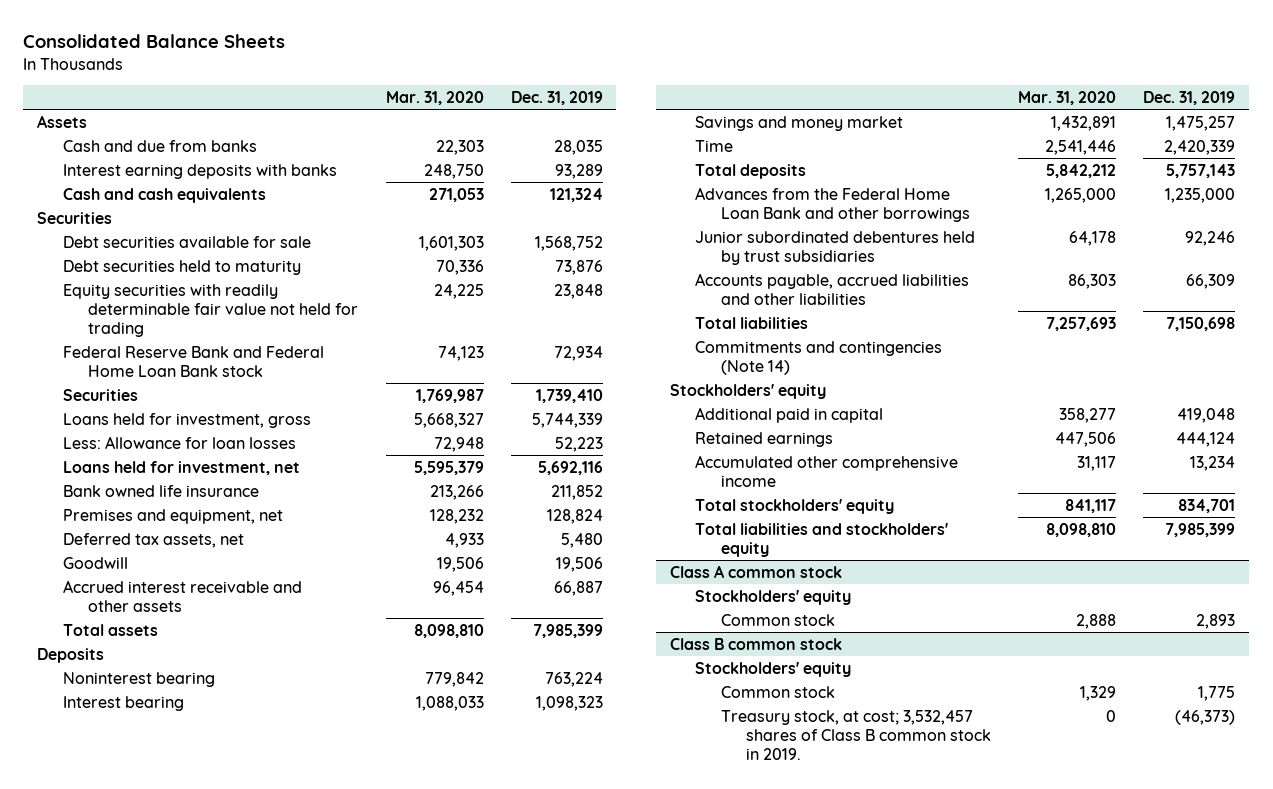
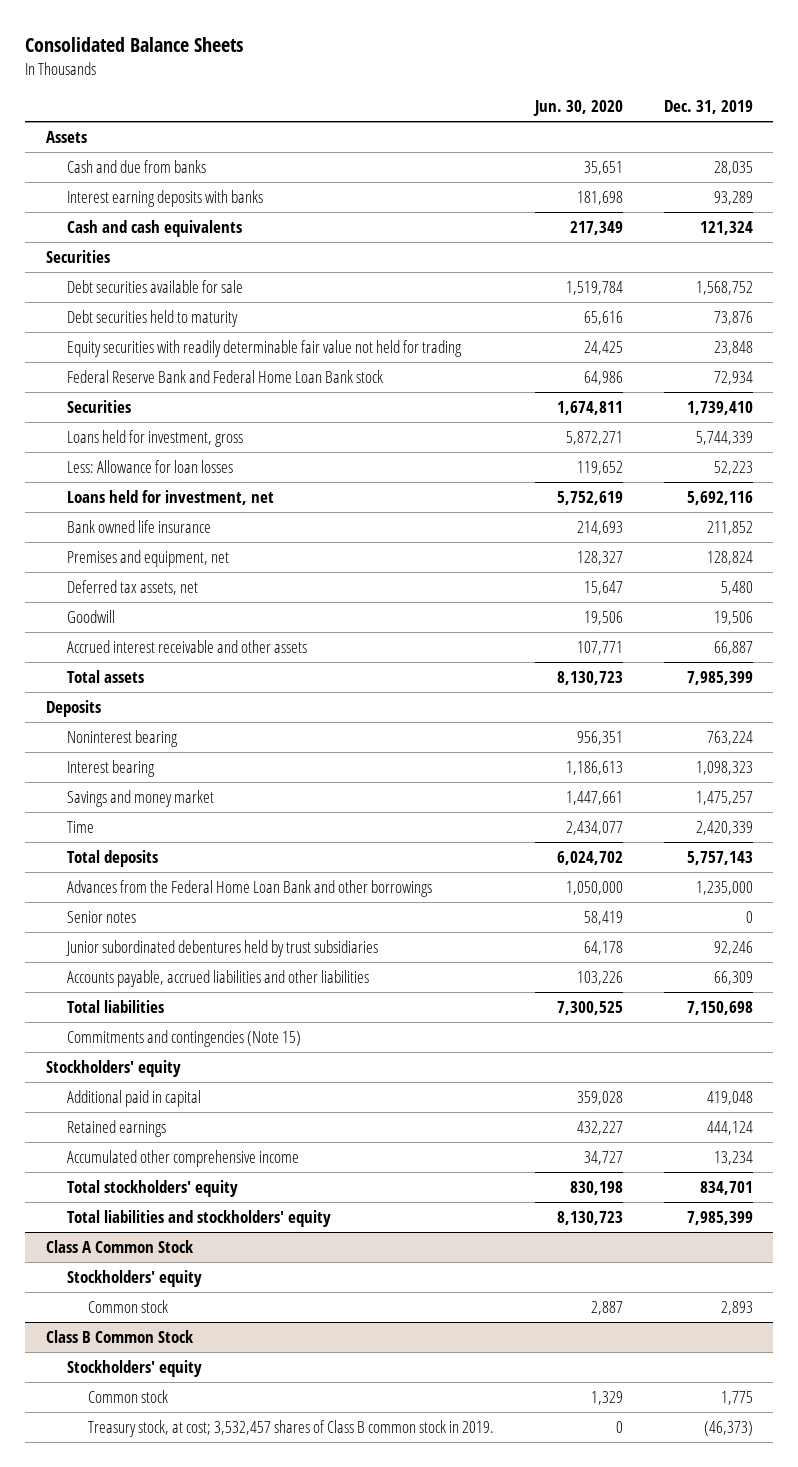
[385,91,484,106] Mar. 31, 2020 -> none
none -> [532,100,623,117] Jun. 30, 2020
none -> [66,910,136,923] Senior notes
[695,340,943,375] Commitments and contingencies (Note 14) -> [66,1029,301,1047] Commitments and contingencies (Note 15)
[669,564,842,578] Class A common stock -> [45,1239,193,1253] Class A Common Stock
[669,637,842,650] Class B common stock -> [45,1329,193,1343] Class B Common Stock

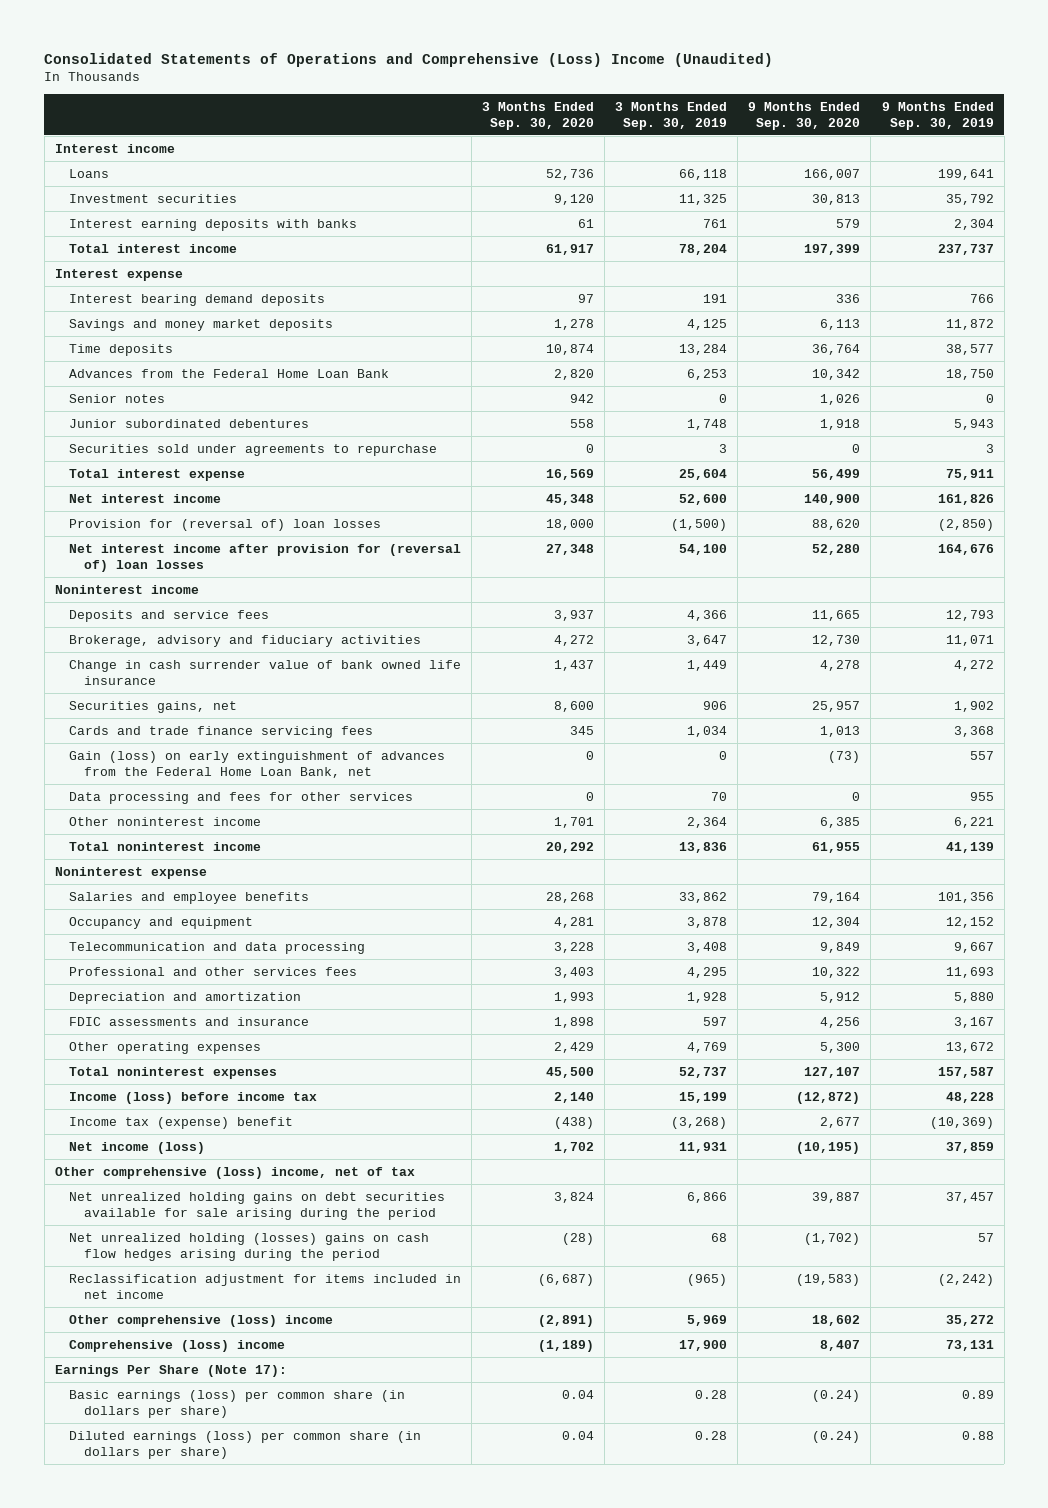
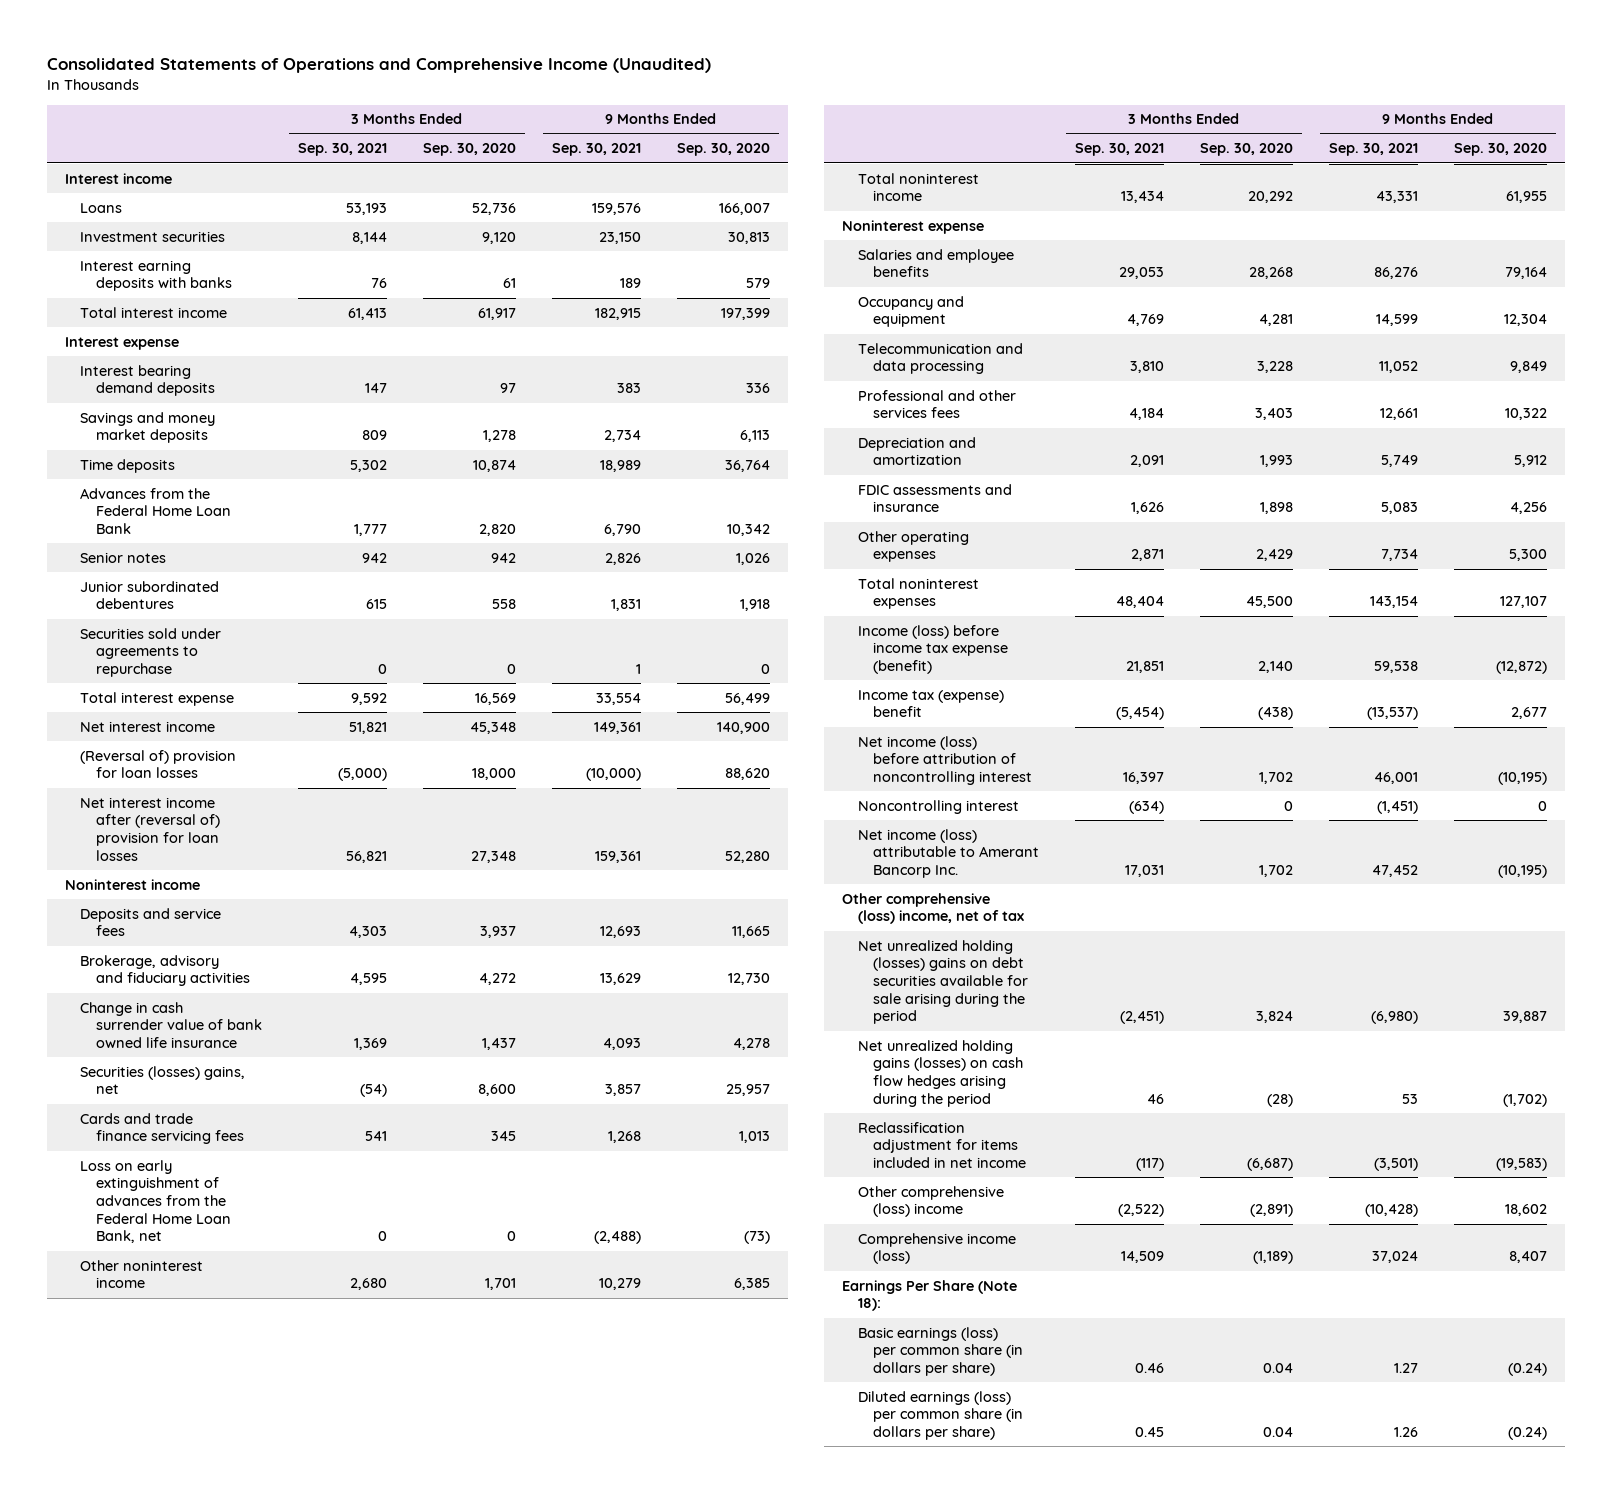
[44,52,774,67] Consolidated Statements of Operations and Comprehensive (Loss) Income (Unaudited) -> [47,58,712,74] Consolidated Statements of Operations and Comprehensive Income (Unaudited)
[615,101,728,130] 3 Months Ended Sep. 30, 2019 -> none
[881,101,994,130] 9 Months Ended Sep. 30, 2019 -> none
none -> [297,143,387,157] Sep. 30, 2021
none -> [551,143,641,157] Sep. 30, 2021
[69,518,382,531] Provision for (reversal of) loan losses -> [80,749,237,779] (Reversal of) provision for loan losses
[69,543,462,572] Net interest income after provision for (reversal of) loan losses -> [80,796,220,861] Net interest income after (reversal of) provision for loan losses
[69,700,238,713] Securities gains, net -> [80,1065,246,1095] Securities (losses) gains, net
[69,791,414,804] Data processing and fees for other services -> none
[69,750,446,778] Gain (loss) on early extinguishment of advances from the Federal Home Loan Bank, net -> [80,1159,231,1244] Loss on early extinguishment of advances from the Federal Home Loan Bank, net
[69,1091,318,1104] Income (loss) before income tax -> [857,624,1008,675] Income (loss) before income tax expense (benefit)
none -> [857,735,1032,786] Net income (loss) before attribution of noncontrolling interest
none -> [857,799,1019,814] Noncontrolling interest
[69,1141,206,1154] Net income (loss) -> [857,828,1039,879] Net income (loss) attributable to Amerant Bancorp Inc.
[69,1191,446,1220] Net unrealized holding gains on debt securities available for sale arising during the period -> [857,939,1028,1025] Net unrealized holding (losses) gains on debt securities available for sale arising during the period
[69,1232,430,1261] Net unrealized holding (losses) gains on cash flow hedges arising during the period -> [857,1039,1023,1107] Net unrealized holding gains (losses) on cash flow hedges arising during the period
[69,1339,286,1352] Comprehensive (loss) income -> [857,1232,1016,1265] Comprehensive income (loss)
[54,1364,287,1377] Earnings Per Share (Note 17): -> [842,1279,1018,1312] Earnings Per Share (Note 18):

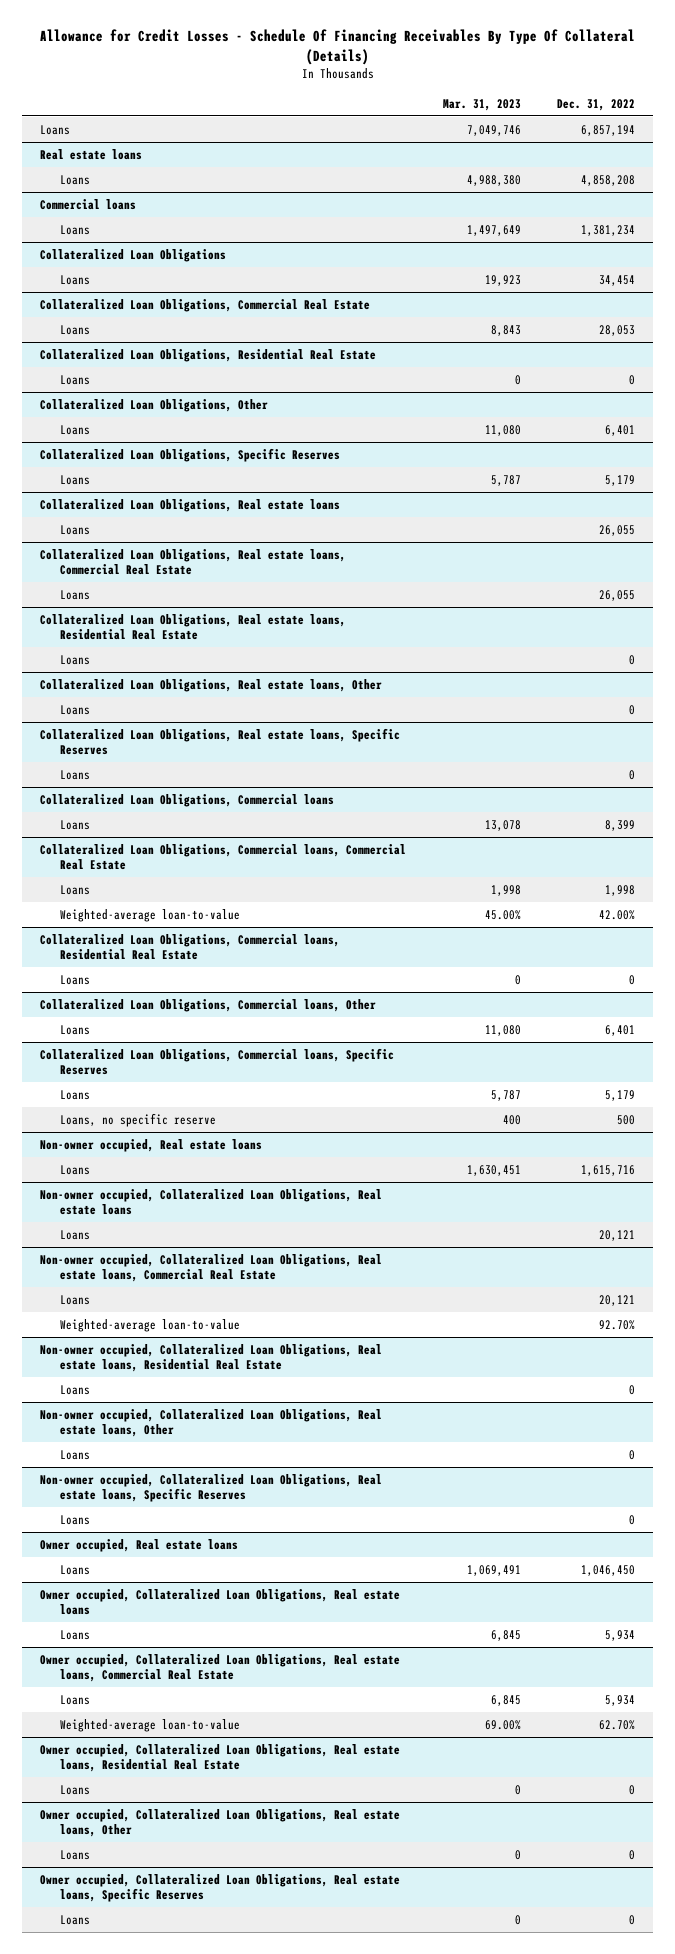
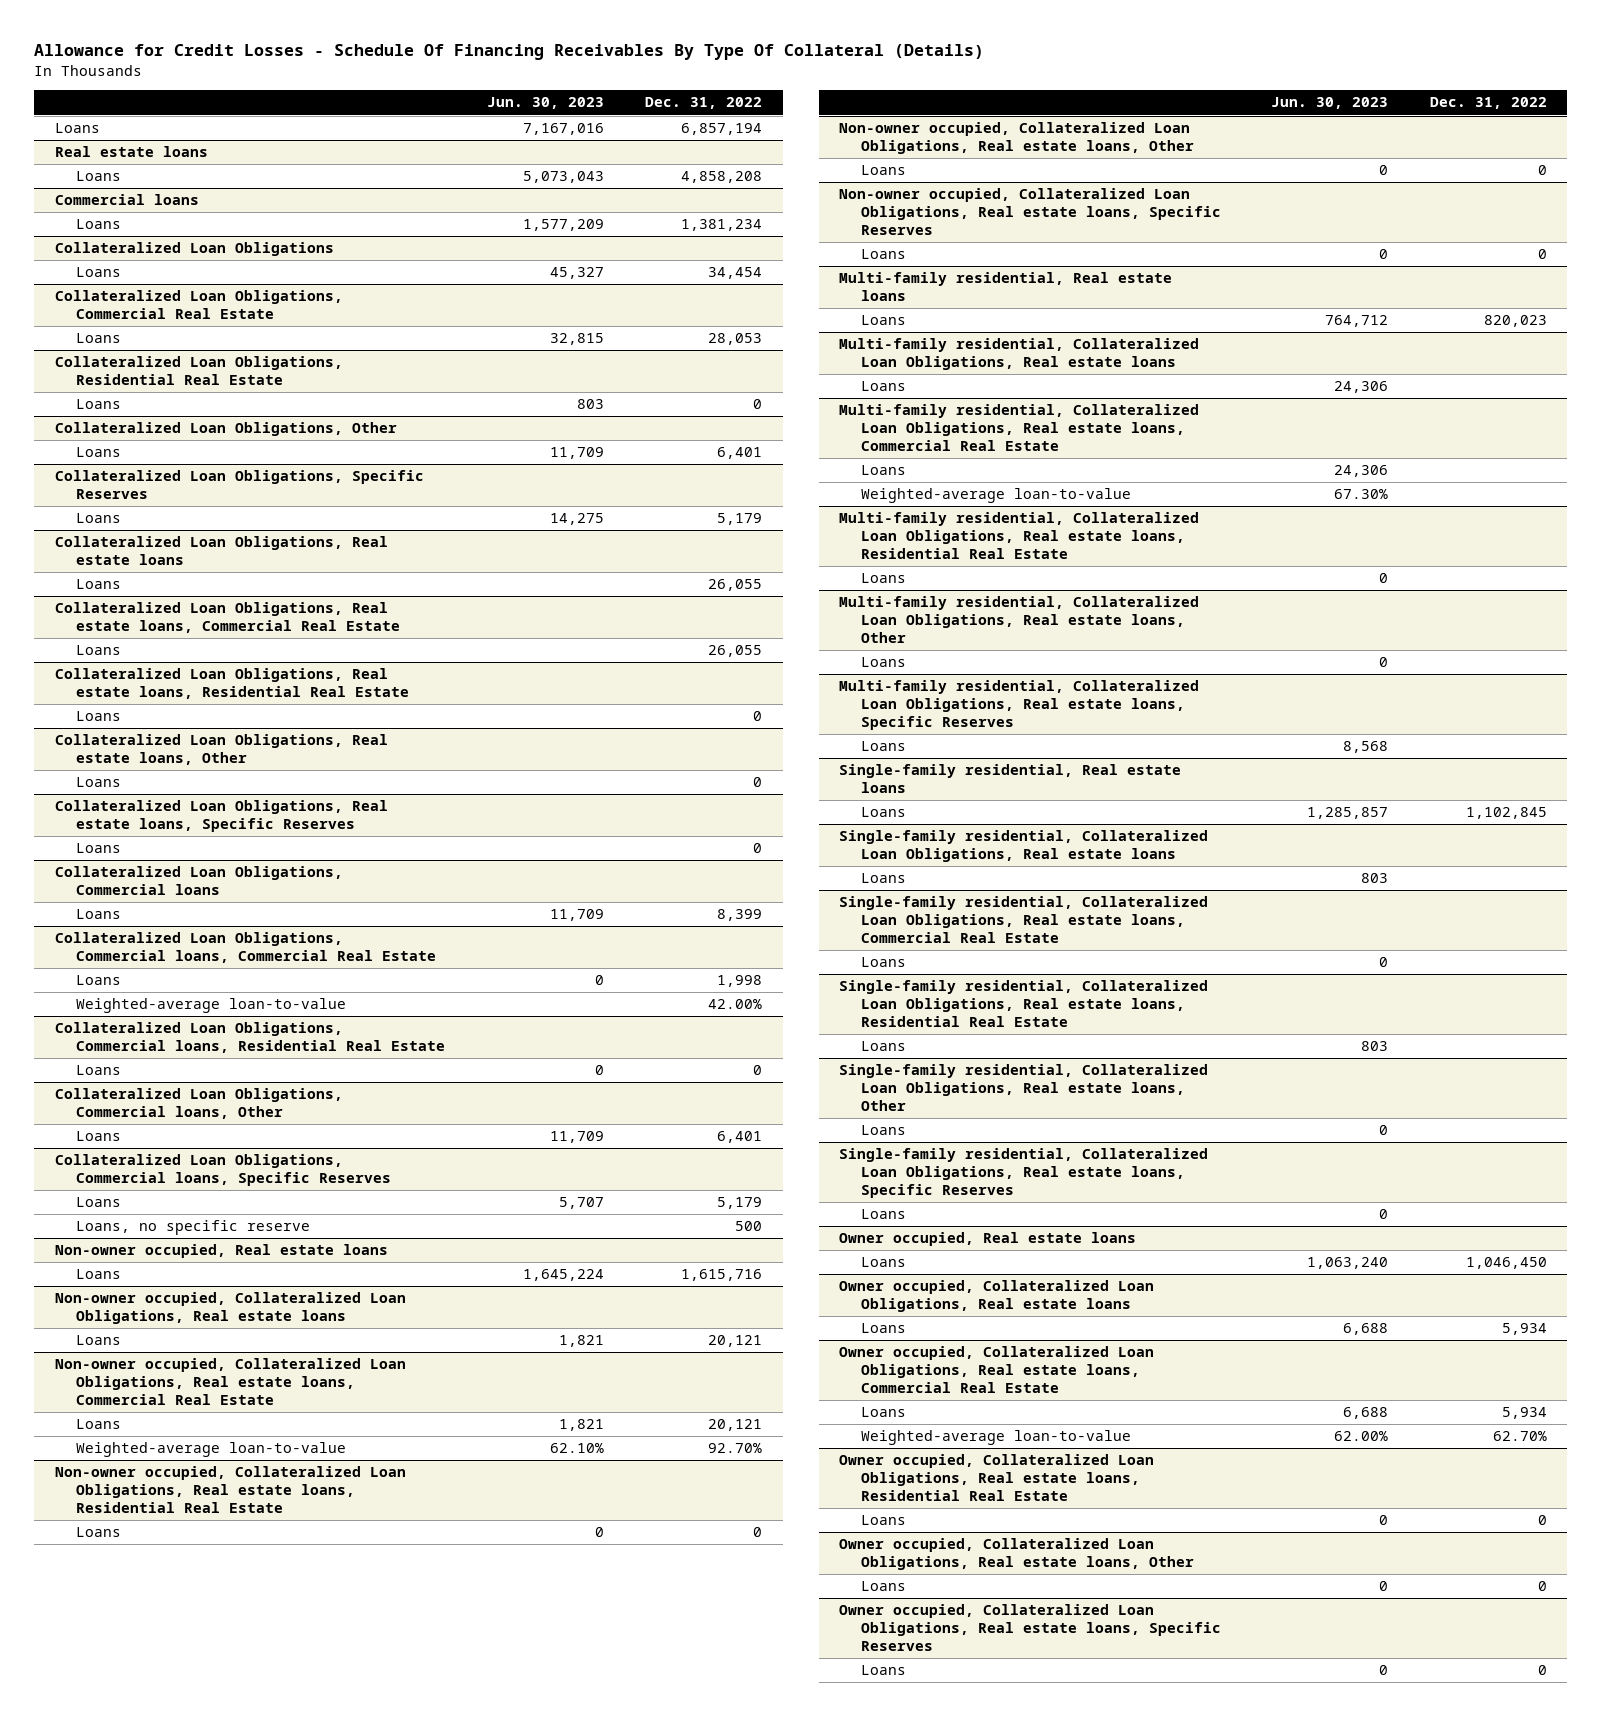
[442,98,521,111] Mar. 31, 2023 -> none
none -> [486,97,604,110] Jun. 30, 2023
none -> [839,272,1173,302] Multi-family residential, Real estate loans
none -> [860,315,906,326] Loans
none -> [839,338,1200,371] Multi-family residential, Collateralized Loan Obligations, Real estate loans
none -> [860,381,906,392] Loans
none -> [839,404,1200,452] Multi-family residential, Collateralized Loan Obligations, Real estate loans, Commercial Real Estate
none -> [860,465,906,476] Loans
none -> [860,488,1131,504] Weighted-average loan-to-value
none -> [839,512,1200,560] Multi-family residential, Collateralized Loan Obligations, Real estate loans, Residential Real Estate
none -> [860,573,906,584] Loans
none -> [839,596,1200,644] Multi-family residential, Collateralized Loan Obligations, Real estate loans, Other
none -> [860,657,906,668] Loans
none -> [839,680,1200,731] Multi-family residential, Collateralized Loan Obligations, Real estate loans, Specific Reserves
none -> [860,741,906,752] Loans
none -> [839,764,1182,794] Single-family residential, Real estate loans
none -> [860,807,906,818] Loans
none -> [839,830,1209,863] Single-family residential, Collateralized Loan Obligations, Real estate loans
none -> [860,873,906,884] Loans
none -> [839,896,1209,944] Single-family residential, Collateralized Loan Obligations, Real estate loans, Commercial Real Estate
none -> [860,957,906,968] Loans
none -> [839,980,1209,1028] Single-family residential, Collateralized Loan Obligations, Real estate loans, Residential Real Estate
none -> [860,1041,906,1052] Loans
none -> [839,1064,1209,1112] Single-family residential, Collateralized Loan Obligations, Real estate loans, Other
none -> [860,1125,906,1136] Loans
none -> [839,1148,1209,1199] Single-family residential, Collateralized Loan Obligations, Real estate loans, Specific Reserves
none -> [860,1209,906,1220] Loans

